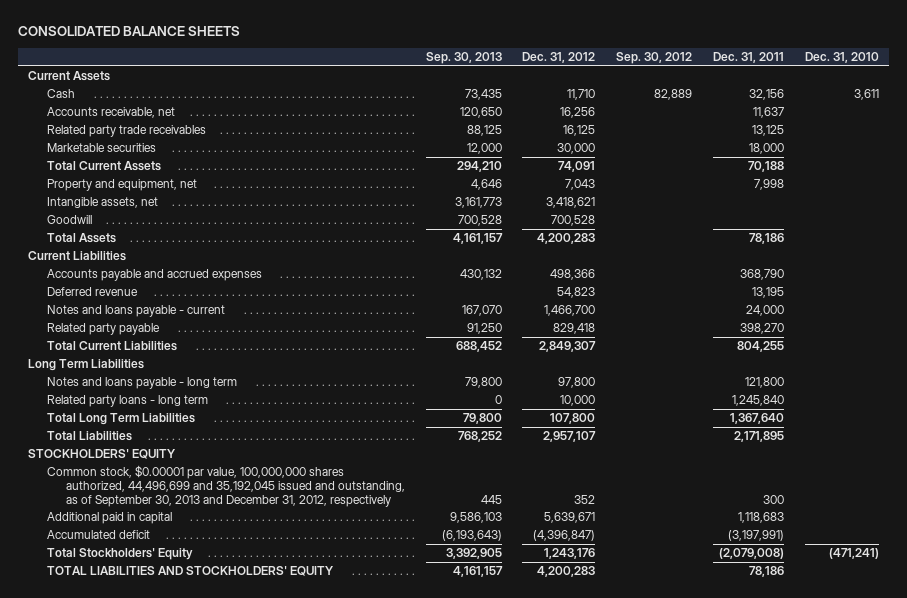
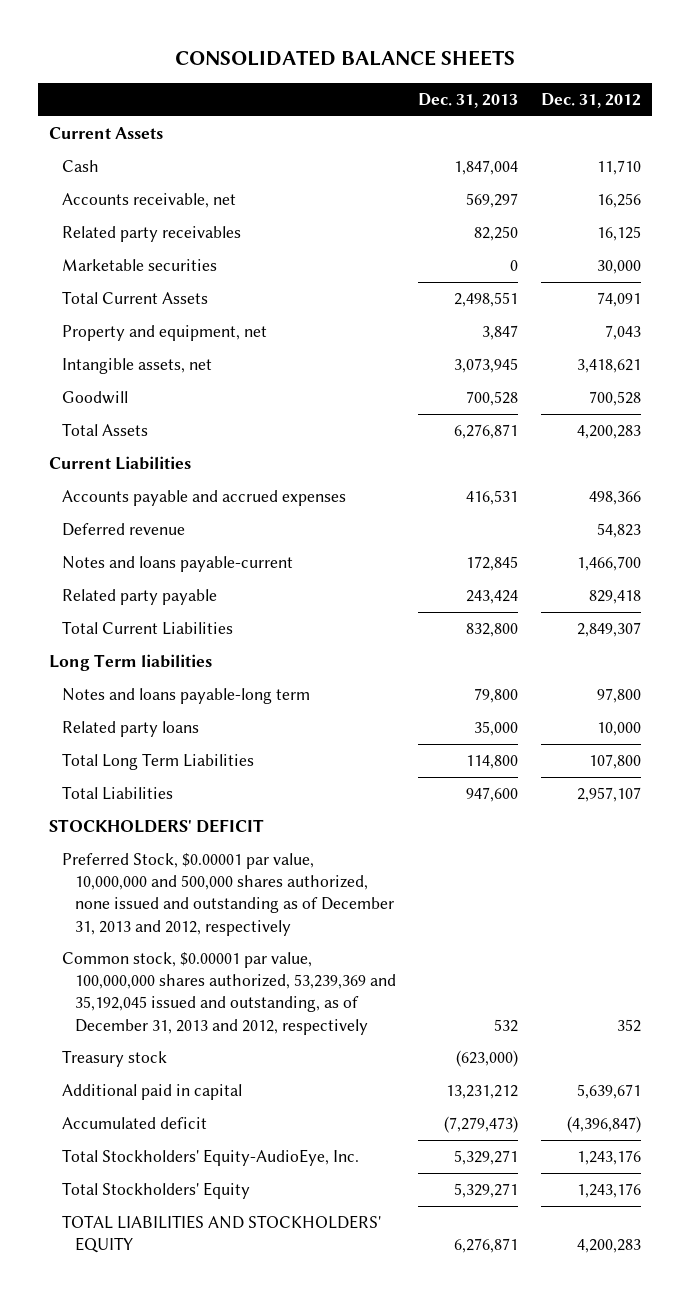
[425,52,502,65] Sep. 30, 2013 -> none
[616,52,693,65] Sep. 30, 2012 -> none
[713,52,785,64] Dec. 31, 2011 -> none
[804,52,879,64] Dec. 31, 2010 -> none
none -> [418,93,519,109] Dec. 31, 2013
[47,125,207,138] Related party trade receivables -> [62,226,242,243] Related party receivables
[47,305,226,318] Notes and loans payable - current -> [62,556,294,573] Notes and loans payable-current
[28,359,145,372] Long Term Liabilities -> [48,654,212,672] Long Term liabilities
[47,377,238,390] Notes and loans payable - long term -> [62,688,311,705] Notes and loans payable-long term
[47,395,209,408] Related party loans - long term -> [62,721,200,738] Related party loans
[28,449,177,460] STOCKHOLDERS' EQUITY -> [48,819,264,834] STOCKHOLDERS' DEFICIT
none -> [62,853,395,936] Preferred Stock, $0.00001 par value, 10,000,000 and 500,000 shares authorized, none issued and outstanding as of December 31, 2013 and 2012, respectively
[47,465,405,507] Common stock, $0.00001 par value, 100,000,000 shares authorized, 44,496,699 and 35,192,045 issued and outstanding, as of September 30, 2013 and December 31, 2012, respectively -> [62,952,397,1035] Common stock, $0.00001 par value, 100,000,000 shares authorized, 53,239,369 and 35,192,045 issued and outstanding, as of December 31, 2013 and 2012, respectively
none -> [62,1050,168,1068] Treasury stock
none -> [62,1149,360,1167] Total Stockholders' Equity-AudioEye, Inc.

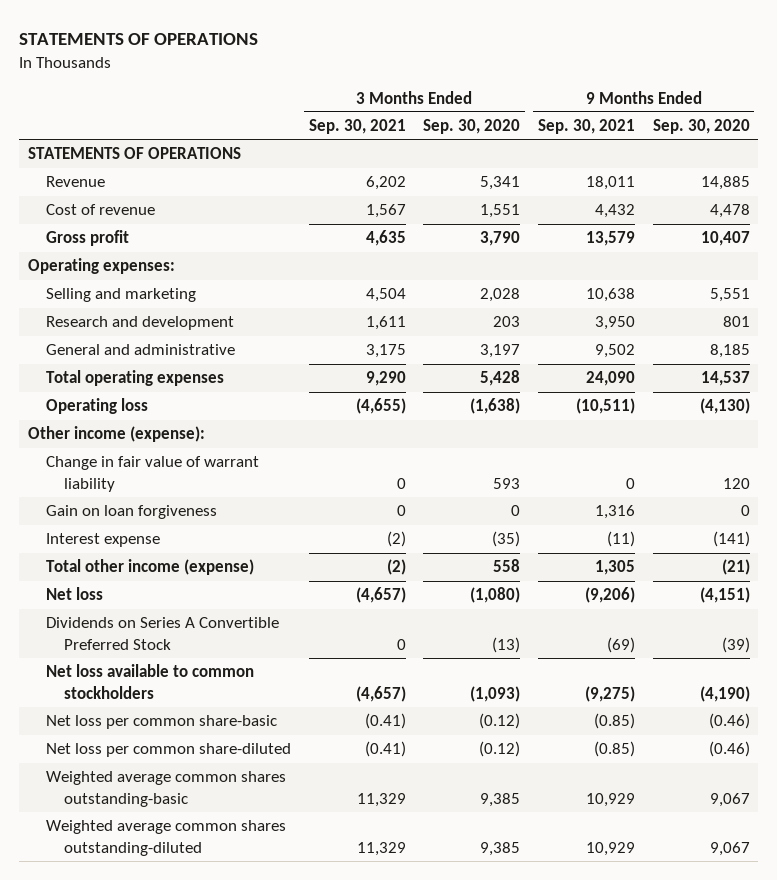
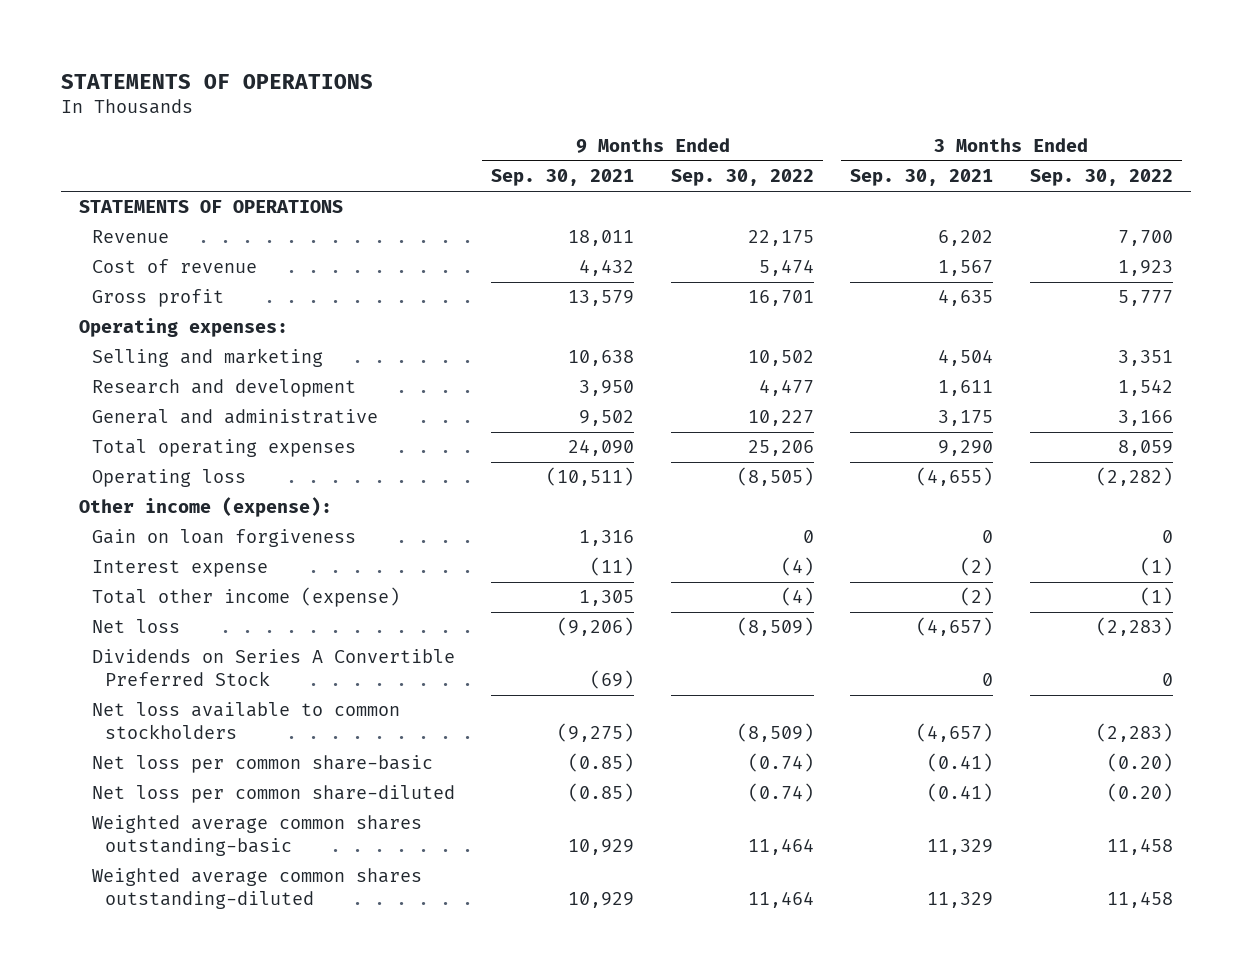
[423,119,521,135] Sep. 30, 2020 -> none
[652,119,750,135] Sep. 30, 2020 -> none
none -> [670,169,814,187] Sep. 30, 2022
none -> [1029,169,1173,187] Sep. 30, 2022
[46,456,260,492] Change in fair value of warrant liability -> none

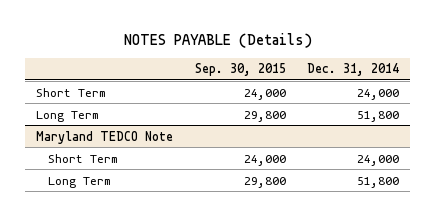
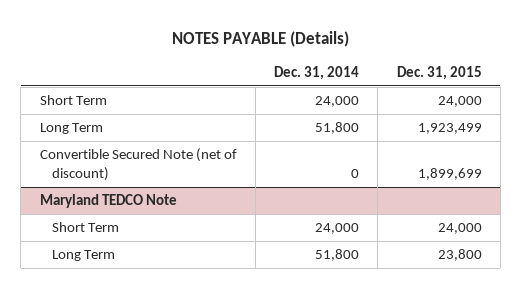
[194,63,286,77] Sep. 30, 2015 -> none
none -> [396,66,482,81] Dec. 31, 2015
none -> [39,148,237,182] Convertible Secured Note (net of discount)

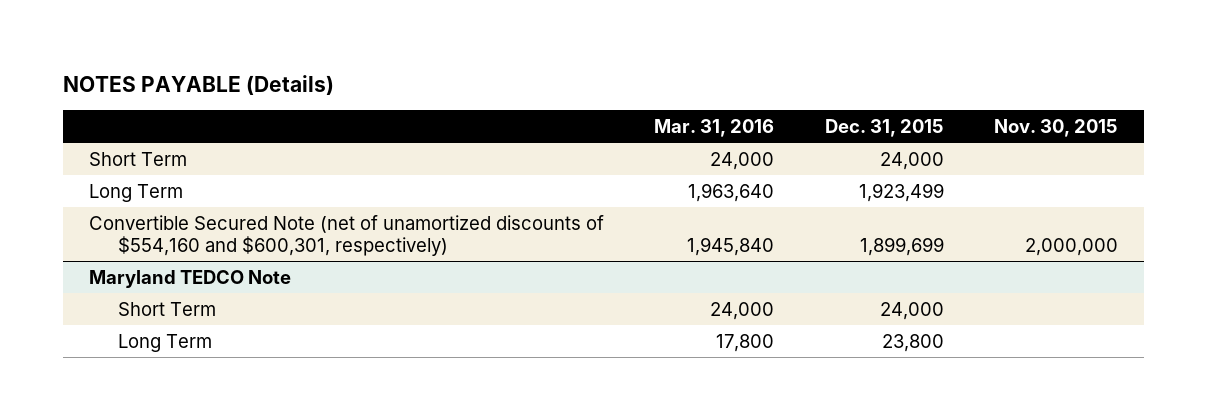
[274,66,360,81] Dec. 31, 2014 -> none
none -> [654,119,775,138] Mar. 31, 2016
none -> [994,119,1119,138] Nov. 30, 2015
[39,148,237,182] Convertible Secured Note (net of discount) -> [88,214,604,256] Convertible Secured Note (net of unamortized discounts of $554,160 and $600,301, respectively)

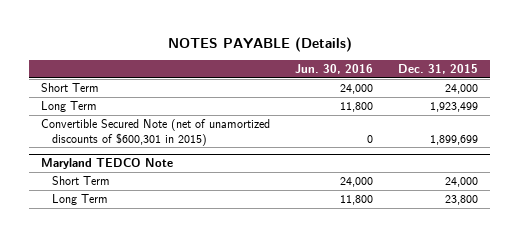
[654,119,775,138] Mar. 31, 2016 -> none
[994,119,1119,138] Nov. 30, 2015 -> none
none -> [295,64,374,75] Jun. 30, 2016
[88,214,604,256] Convertible Secured Note (net of unamortized discounts of $554,160 and $600,301, respectively) -> [41,119,271,146] Convertible Secured Note (net of unamortized discounts of $600,301 in 2015)

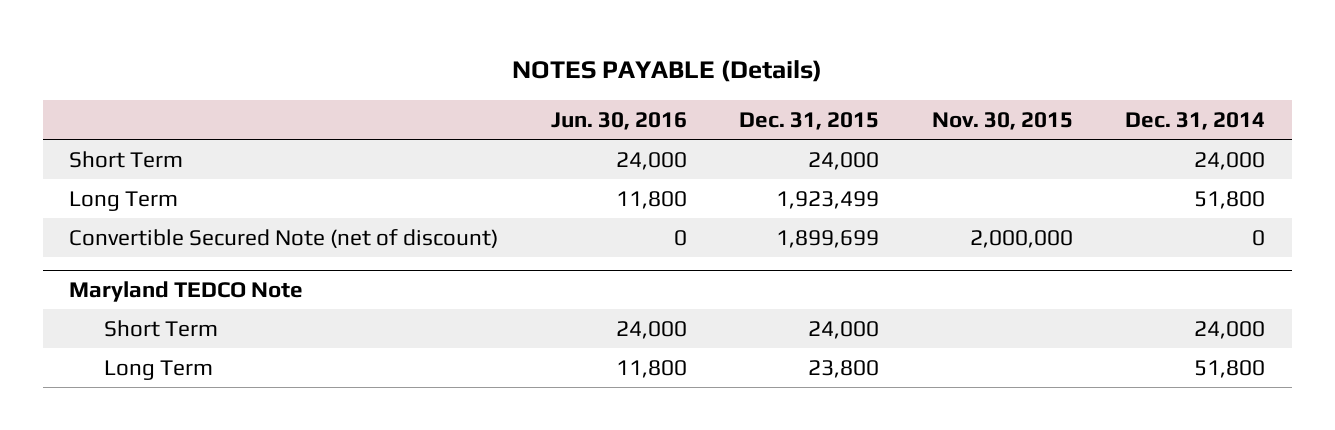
none -> [931,111,1073,130] Nov. 30, 2015
none -> [1125,111,1266,130] Dec. 31, 2014
[41,119,271,146] Convertible Secured Note (net of unamortized discounts of $600,301 in 2015) -> [69,228,499,248] Convertible Secured Note (net of discount)

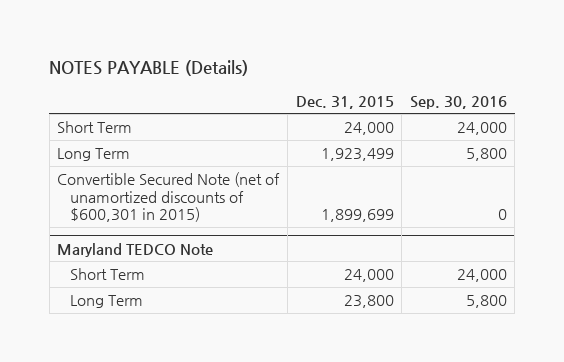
[550,111,687,130] Jun. 30, 2016 -> none
[931,111,1073,130] Nov. 30, 2015 -> none
[1125,111,1266,130] Dec. 31, 2014 -> none
none -> [409,95,507,109] Sep. 30, 2016
[69,228,499,248] Convertible Secured Note (net of discount) -> [57,172,281,223] Convertible Secured Note (net of unamortized discounts of $600,301 in 2015)

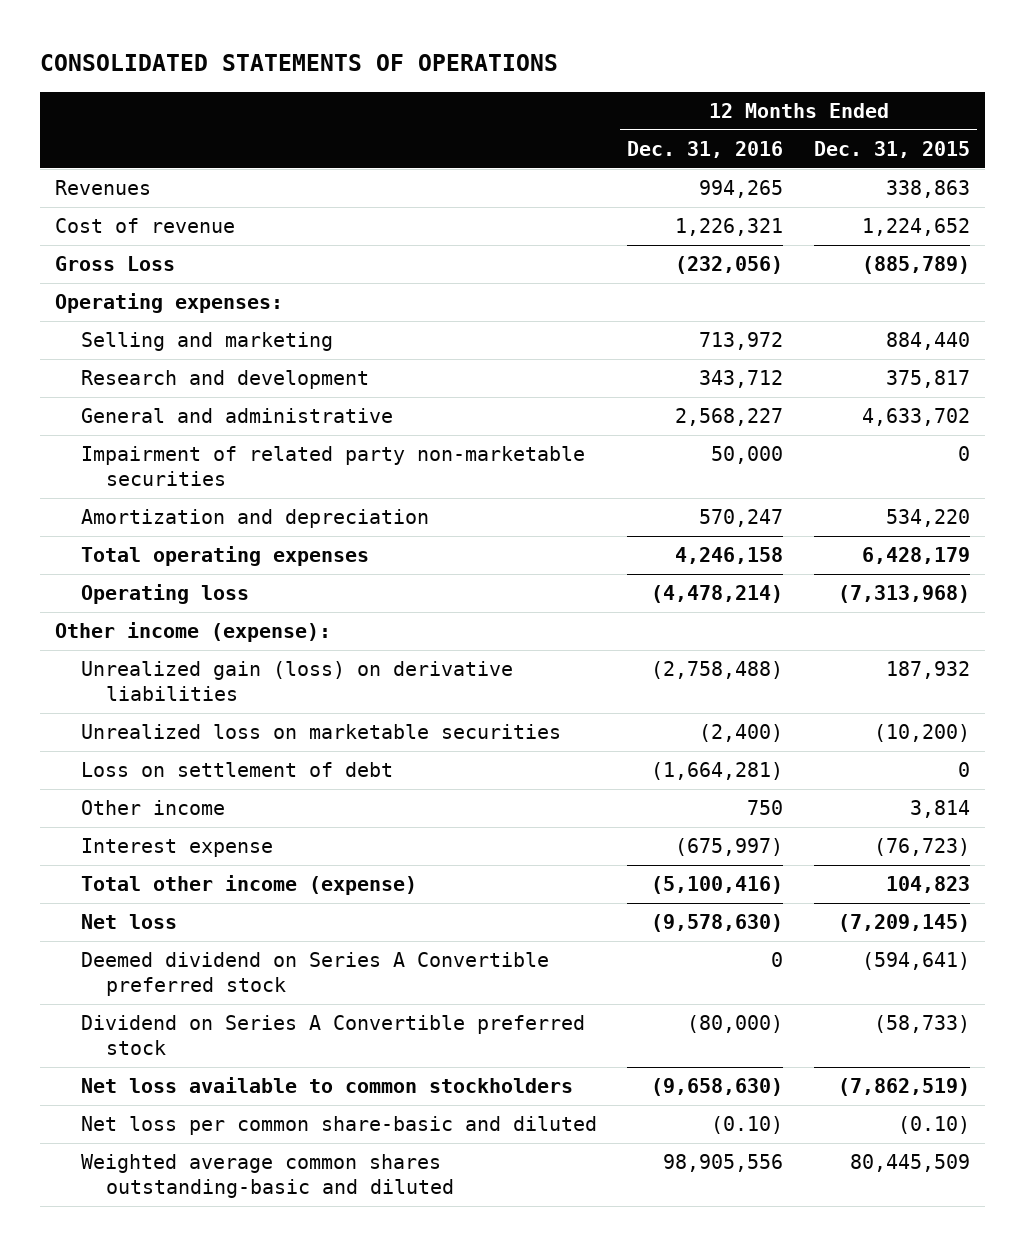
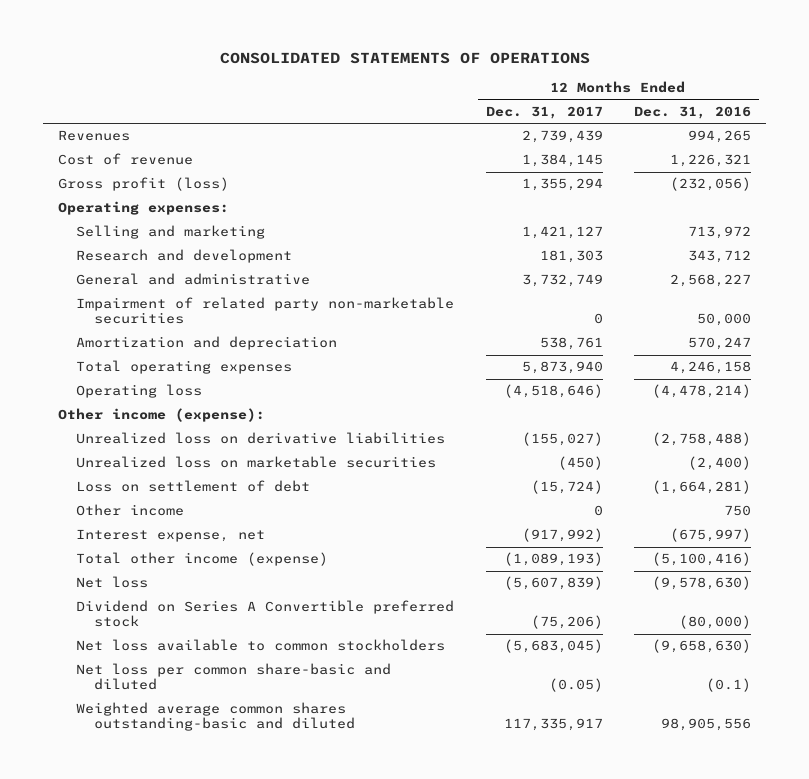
[813,141,970,159] Dec. 31, 2015 -> none
none -> [485,105,603,119] Dec. 31, 2017
[55,256,176,272] Gross Loss -> [58,177,230,192] Gross profit (loss)
[80,661,513,702] Unrealized gain (loss) on derivative liabilities -> [76,432,446,445] Unrealized loss on derivative liabilities
[80,838,273,858] Interest expense -> [76,529,266,543] Interest expense, net
[80,952,549,997] Deemed dividend on Series A Convertible preferred stock -> none
[711,1116,784,1135] (0.10) -> [705,678,751,693] (0.1)

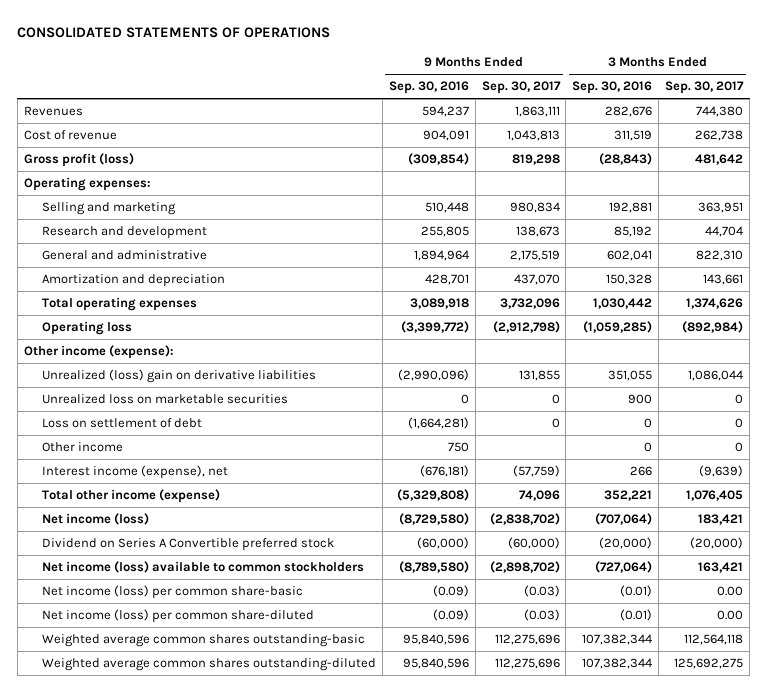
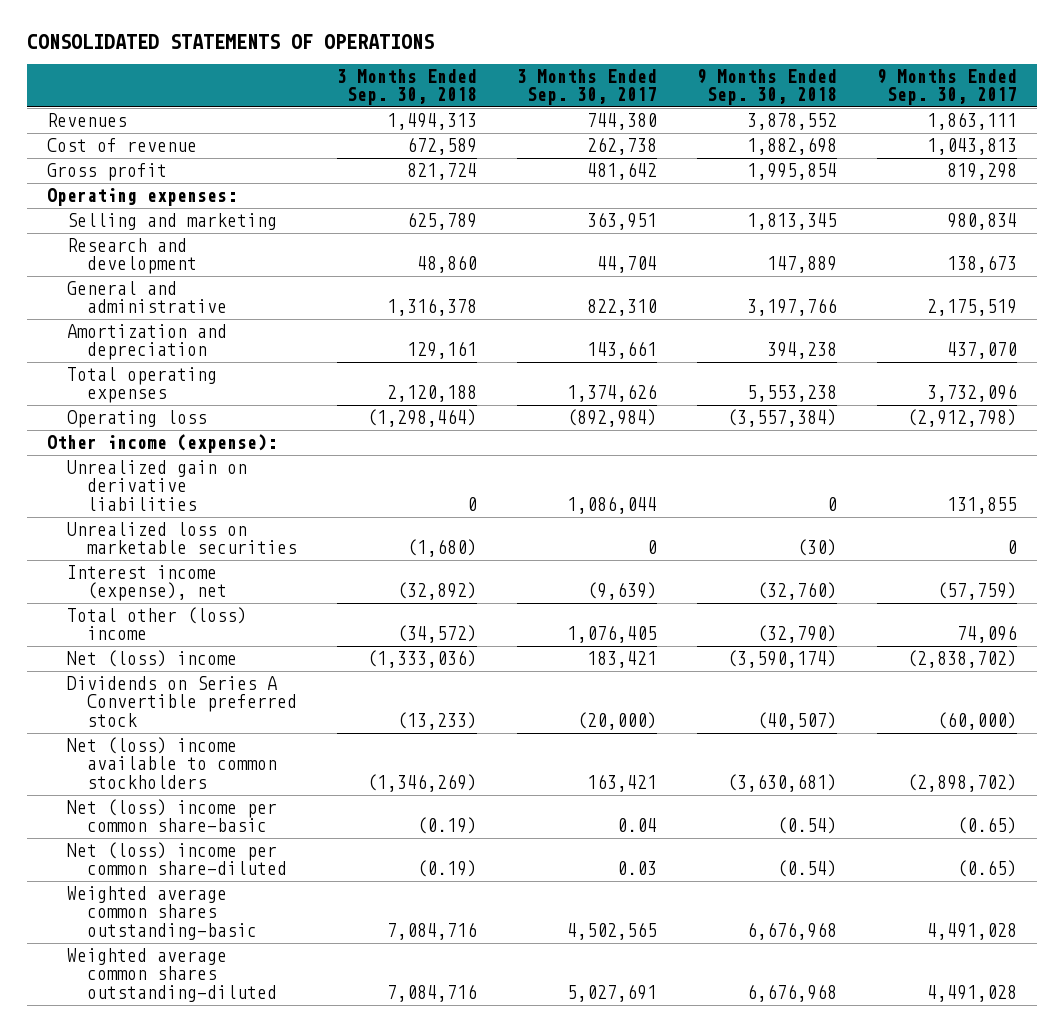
[388,81,469,95] Sep. 30, 2016 -> none
[572,81,653,95] Sep. 30, 2016 -> none
none -> [336,68,477,106] 3 Months Ended Sep. 30, 2018
none -> [696,68,837,106] 9 Months Ended Sep. 30, 2018
[23,153,134,168] Gross profit (loss) -> [46,163,167,182] Gross profit
[41,369,316,384] Unrealized (loss) gain on derivative liabilities -> [66,460,247,511] Unrealized gain on derivative liabilities
[41,418,202,429] Loss on settlement of debt -> none
[41,442,123,453] Other income -> none
[41,489,220,504] Total other income (expense) -> [66,607,247,641] Total other (loss) income
[41,513,149,526] Net income (loss) -> [66,650,237,668] Net (loss) income
[41,538,334,552] Dividend on Series A Convertible preferred stock -> [66,676,297,727] Dividends on Series A Convertible preferred stock
[41,561,364,574] Net income (loss) available to common stockholders -> [66,737,277,789] Net (loss) income available to common stockholders
[41,585,303,600] Net income (loss) per common share-basic -> [66,799,277,833] Net (loss) income per common share-basic
[523,585,560,598] (0.03) -> [956,817,1017,835] (0.65)
[717,586,744,597] 0.00 -> [616,818,657,833] 0.04
[41,609,314,624] Net income (loss) per common share-diluted -> [66,842,287,876] Net (loss) income per common share-diluted
[523,609,560,622] (0.03) -> [956,860,1017,878] (0.65)
[717,610,744,621] 0.00 -> [616,861,657,876] 0.03
[494,634,560,646] 112,275,696 -> [926,922,1017,940] 4,491,028
[684,634,744,646] 112,564,118 -> [566,921,657,940] 4,502,565
[494,658,560,670] 112,275,696 -> [926,984,1017,1002] 4,491,028
[674,658,744,670] 125,692,275 -> [566,983,657,1002] 5,027,691

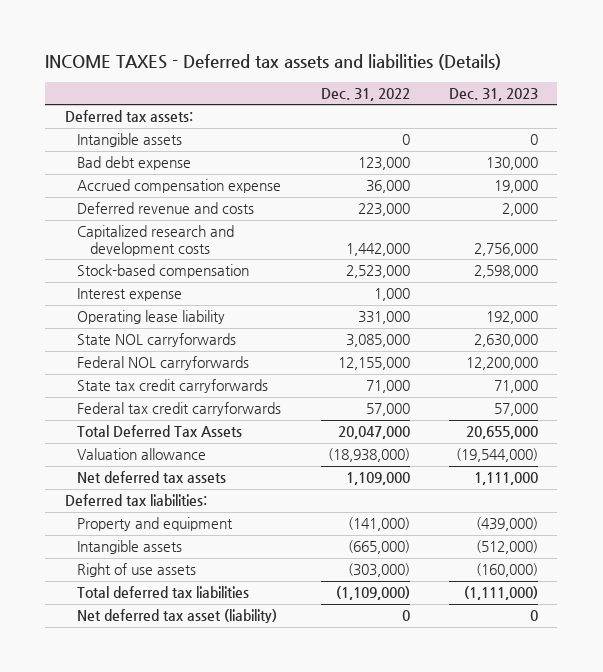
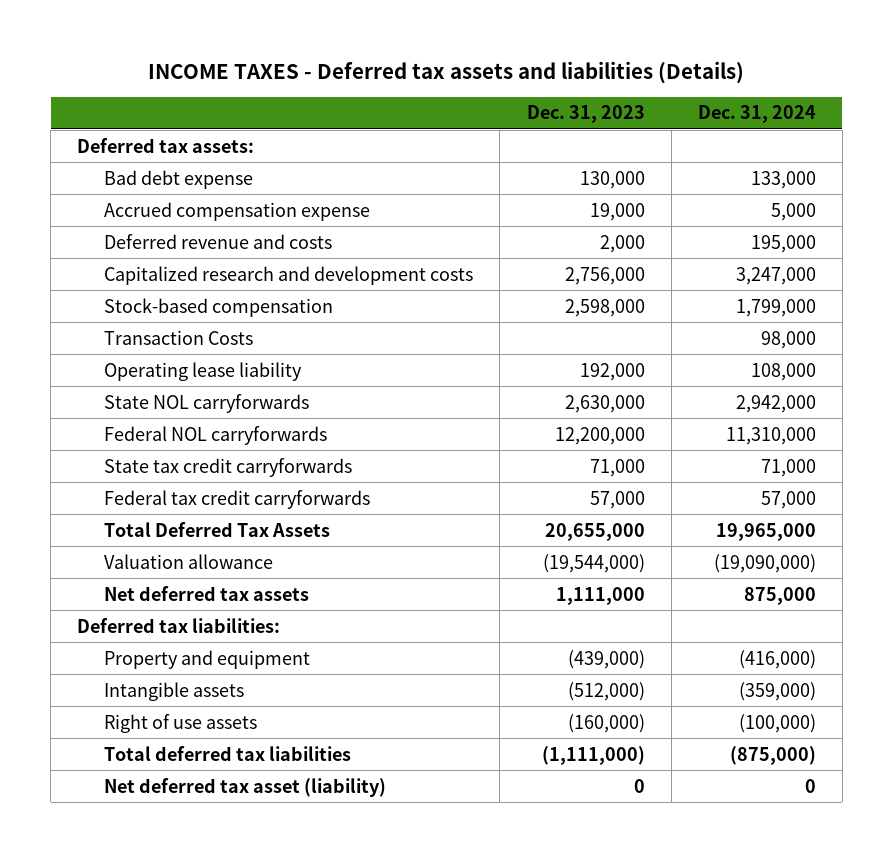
[320,87,410,101] Dec. 31, 2022 -> none
none -> [697,105,816,124] Dec. 31, 2024
[77,133,183,148] Intangible assets -> none
[77,288,183,302] Interest expense -> none
none -> [104,329,254,345] Transaction Costs

